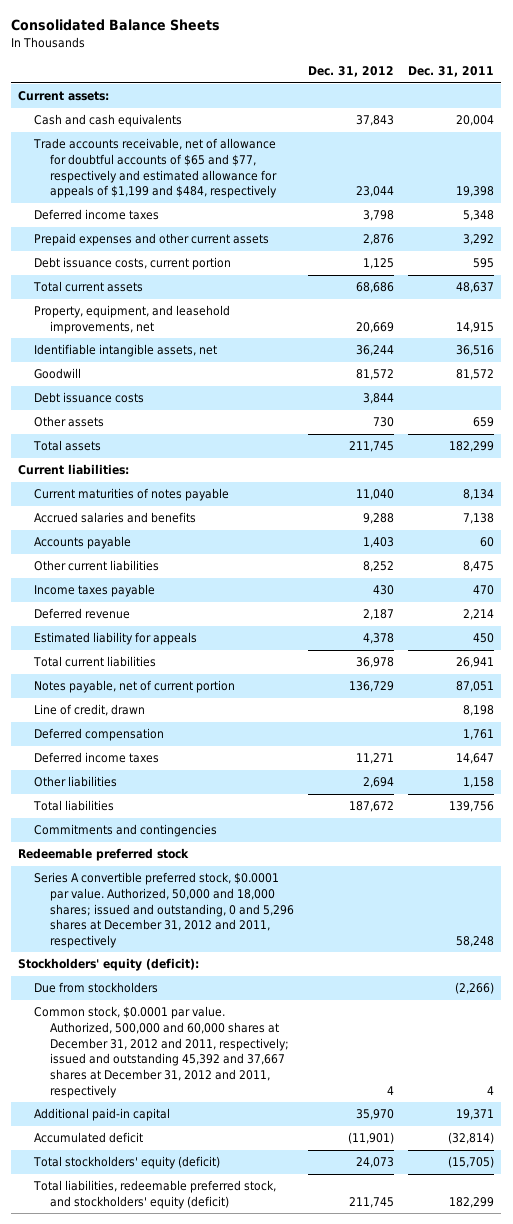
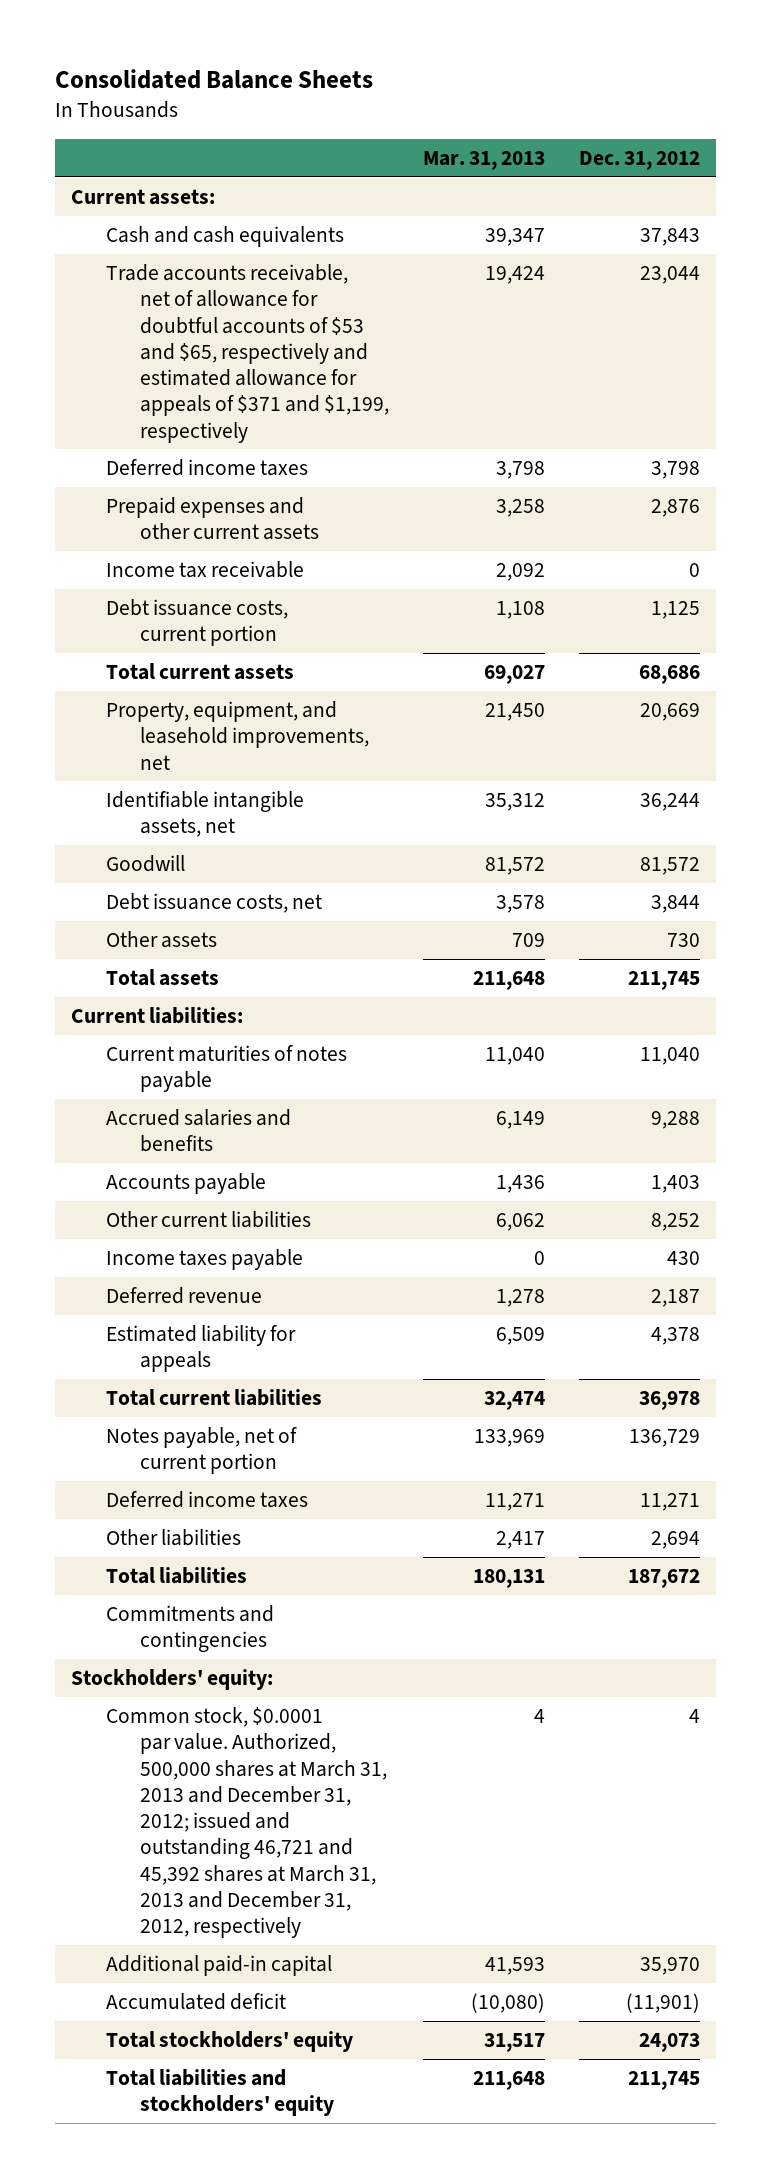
[408,66,495,78] Dec. 31, 2011 -> none
none -> [422,150,545,170] Mar. 31, 2013
[33,138,278,199] Trade accounts receivable, net of allowance for doubtful accounts of $65 and $77, respectively and estimated allowance for appeals of $1,199 and $484, respectively -> [105,264,389,443] Trade accounts receivable, net of allowance for doubtful accounts of $53 and $65, respectively and estimated allowance for appeals of $371 and $1,199, respectively
none -> [105,561,304,579] Income tax receivable
[34,392,145,404] Debt issuance costs -> [105,893,322,914] Debt issuance costs, net
[34,704,146,717] Line of credit, drawn -> none
[34,728,165,742] Deferred compensation -> none
[18,848,190,862] Redeemable preferred stock -> none
[34,872,295,949] Series A convertible preferred stock, $0.0001 par value. Authorized, 50,000 and 18,000 shares; issued and outstanding, 0 and 5,296 shares at December 31, 2012 and 2011, respectively -> none
[34,982,159,994] Due from stockholders -> none
[18,958,200,972] Stockholders' equity (deficit): -> [71,1669,274,1691] Stockholders' equity:
[34,1006,290,1098] Common stock, $0.0001 par value. Authorized, 500,000 and 60,000 shares at December 31, 2012 and 2011, respectively; issued and outstanding 45,392 and 37,667 shares at December 31, 2012 and 2011, respectively -> [105,1707,387,1939] Common stock, $0.0001 par value. Authorized, 500,000 shares at March 31, 2013 and December 31, 2012; issued and outstanding 46,721 and 45,392 shares at March 31, 2013 and December 31, 2012, respectively
[33,1156,221,1170] Total stockholders' equity (deficit) -> [105,2031,353,2053] Total stockholders' equity
[33,1180,277,1210] Total liabilities, redeemable preferred stock, and stockholders' equity (deficit) -> [105,2069,334,2117] Total liabilities and stockholders' equity

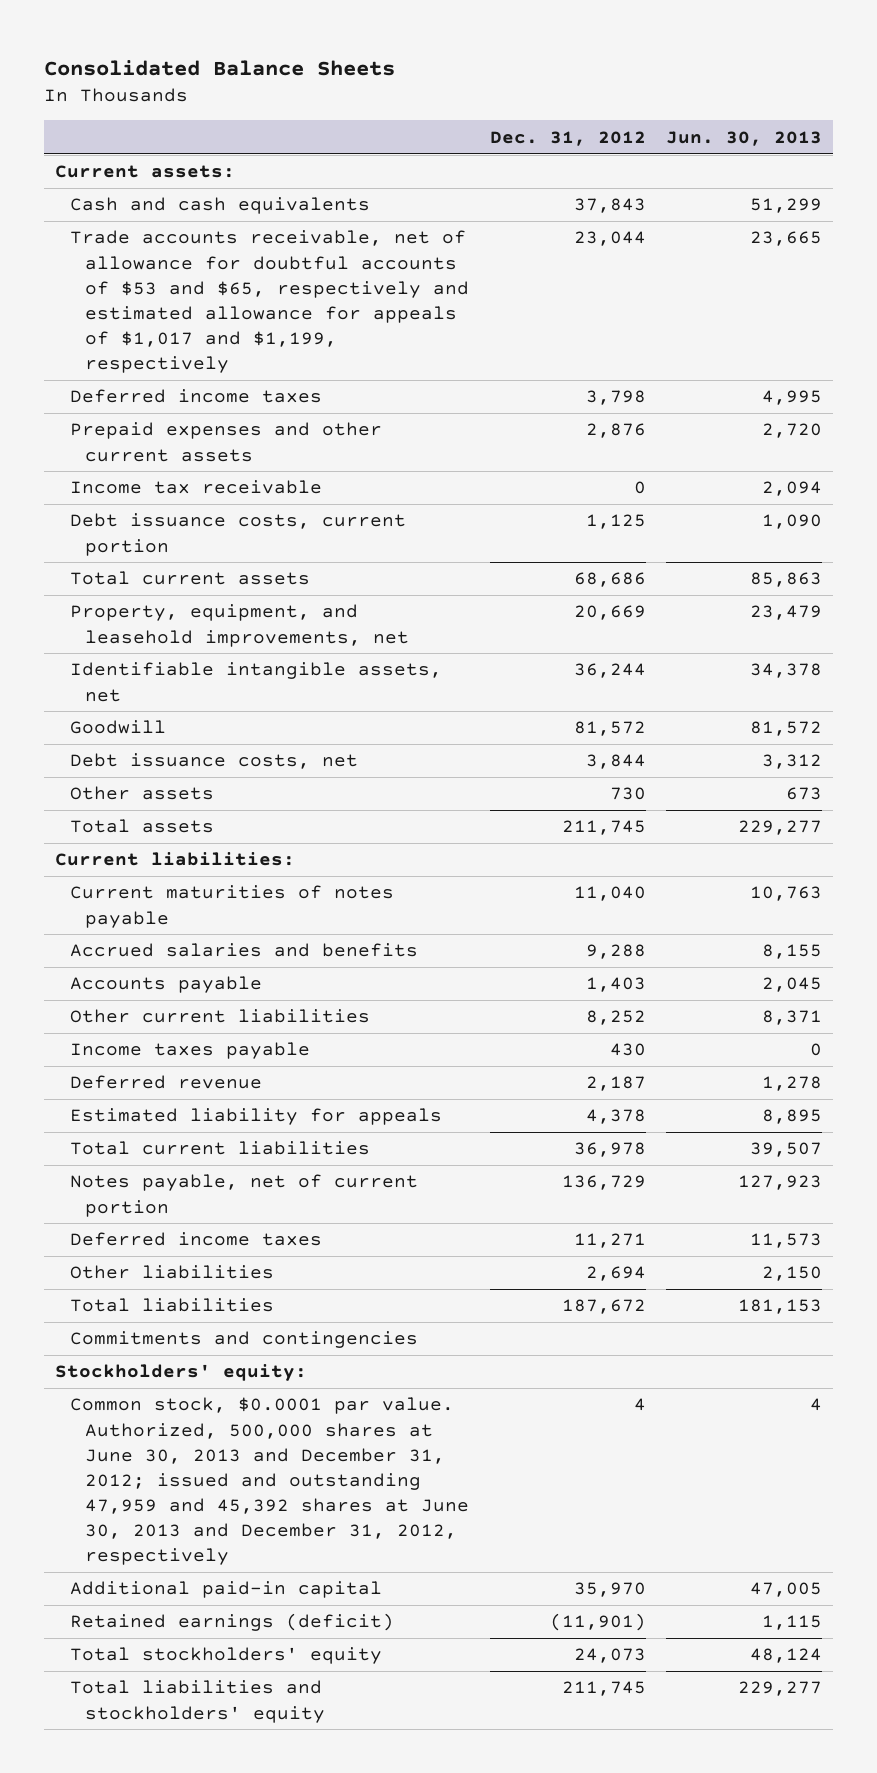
[422,150,545,170] Mar. 31, 2013 -> none
none -> [666,130,823,146] Jun. 30, 2013
[105,264,389,443] Trade accounts receivable, net of allowance for doubtful accounts of $53 and $65, respectively and estimated allowance for appeals of $371 and $1,199, respectively -> [70,230,470,374] Trade accounts receivable, net of allowance for doubtful accounts of $53 and $65, respectively and estimated allowance for appeals of $1,017 and $1,199, respectively
[105,1707,387,1939] Common stock, $0.0001 par value. Authorized, 500,000 shares at March 31, 2013 and December 31, 2012; issued and outstanding 46,721 and 45,392 shares at March 31, 2013 and December 31, 2012, respectively -> [70,1397,470,1566] Common stock, $0.0001 par value. Authorized, 500,000 shares at June 30, 2013 and December 31, 2012; issued and outstanding 47,959 and 45,392 shares at June 30, 2013 and December 31, 2012, respectively
[105,1993,286,2011] Accumulated deficit -> [70,1613,395,1632] Retained earnings (deficit)

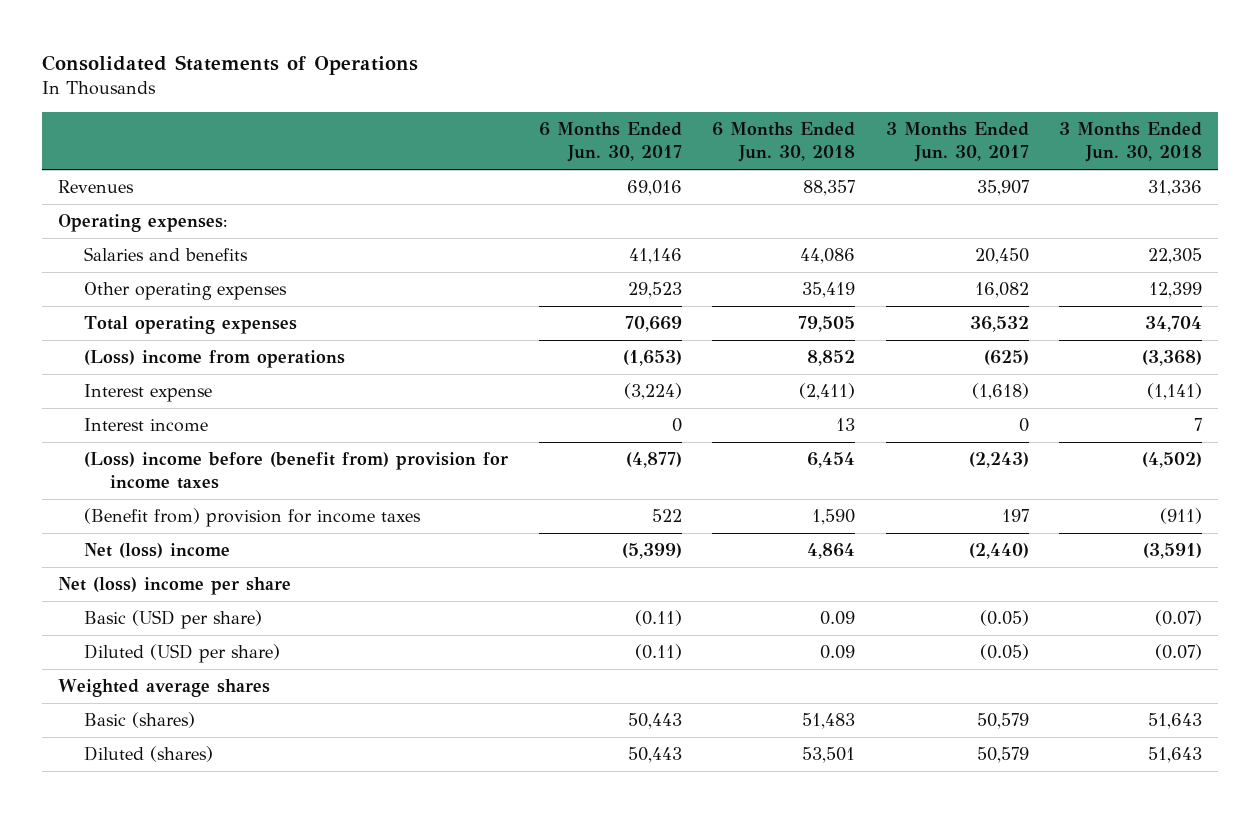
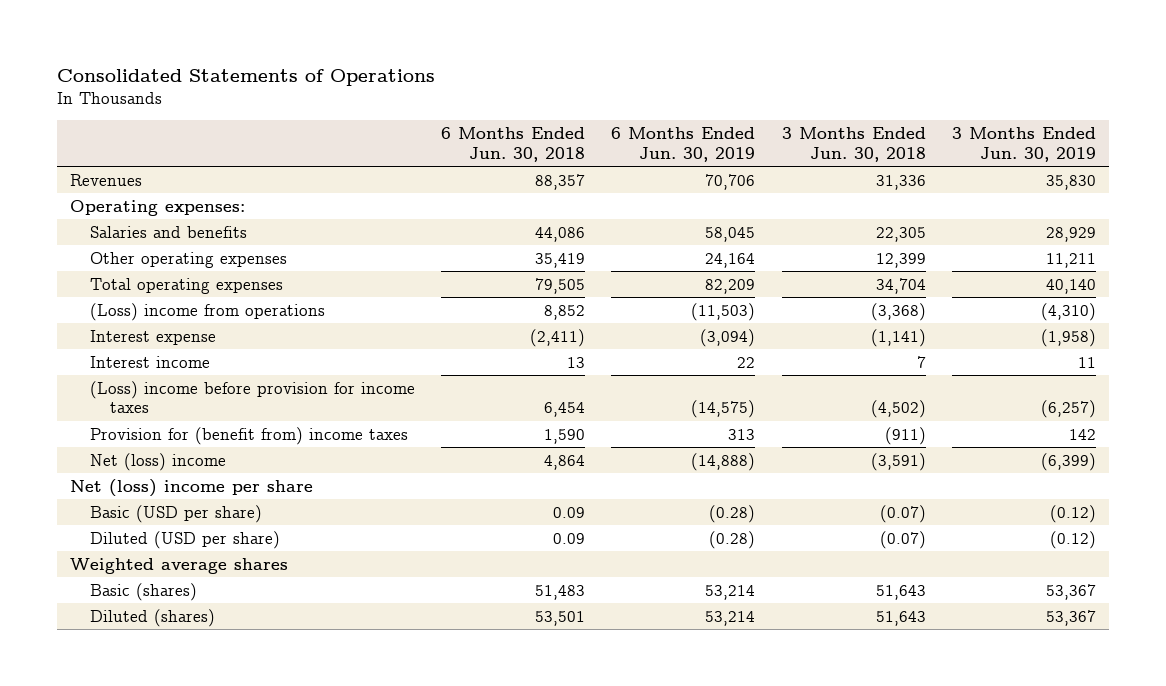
[538,122,682,163] 6 Months Ended Jun. 30, 2017 -> none
[885,122,1029,163] 3 Months Ended Jun. 30, 2017 -> none
none -> [611,127,756,162] 6 Months Ended Jun. 30, 2019
none -> [952,127,1097,162] 3 Months Ended Jun. 30, 2019
[83,452,508,490] (Loss) income before (benefit from) provision for income taxes -> [89,380,415,414] (Loss) income before provision for income taxes
[83,508,421,528] (Benefit from) provision for income taxes -> [89,426,408,445] Provision for (benefit from) income taxes

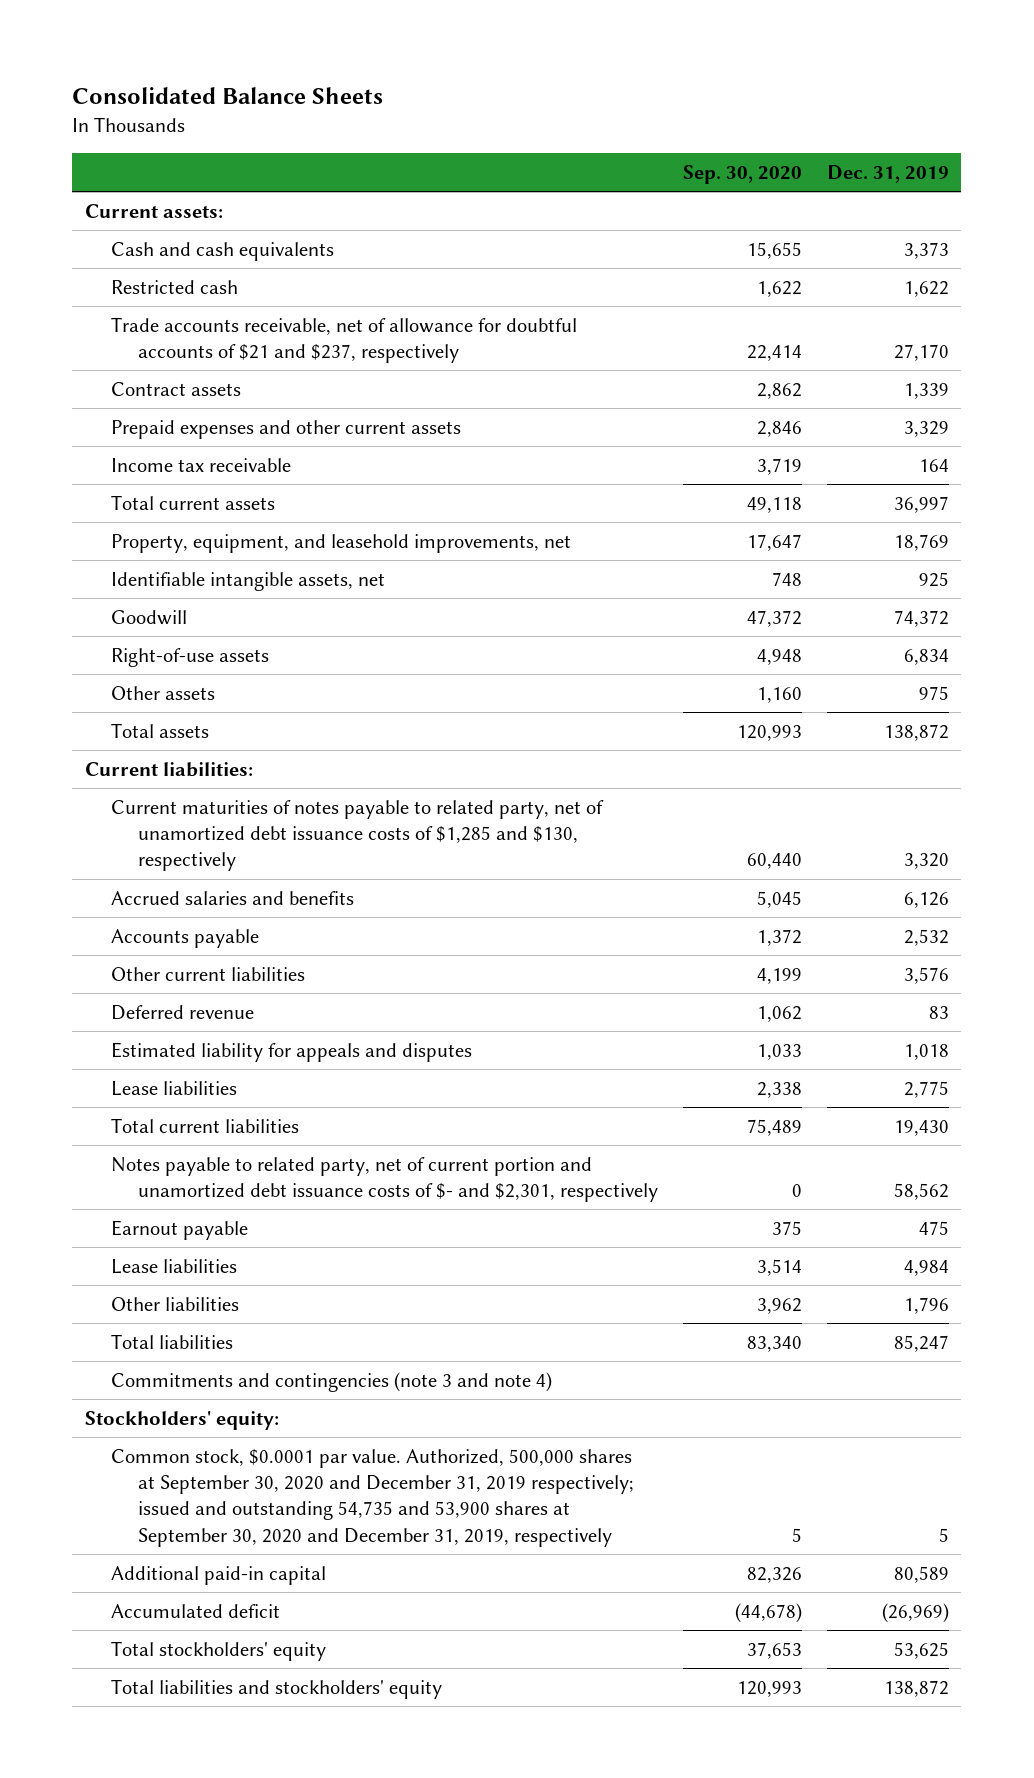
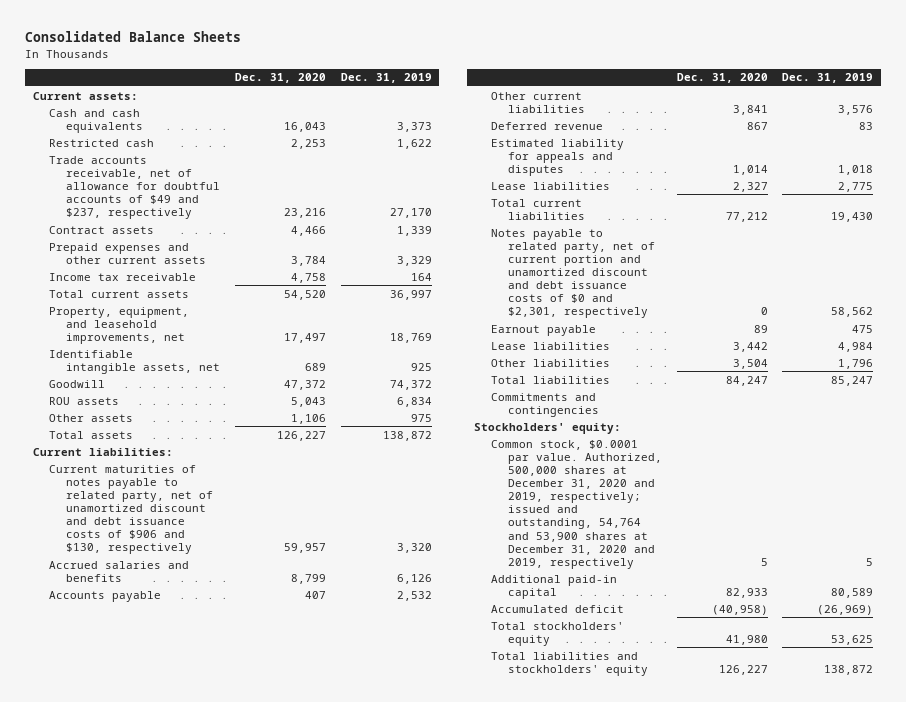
[683,164,803,184] Sep. 30, 2020 -> none
none -> [234,73,326,84] Dec. 31, 2020
[111,316,578,364] Trade accounts receivable, net of allowance for doubtful accounts of $21 and $237, respectively -> [49,155,221,220] Trade accounts receivable, net of allowance for doubtful accounts of $49 and $237, respectively
[111,647,270,667] Right-of-use assets -> [49,396,120,405] ROU assets
[111,799,605,872] Current maturities of notes payable to related party, net of unamortized debt issuance costs of $1,285 and $130, respectively -> [49,464,214,555] Current maturities of notes payable to related party, net of unamortized discount and debt issuance costs of $906 and $130, respectively
[111,1156,659,1203] Notes payable to related party, net of current portion and unamortized debt issuance costs of $- and $2,301, respectively -> [491,228,655,319] Notes payable to related party, net of current portion and unamortized discount and debt issuance costs of $0 and $2,301, respectively
[111,1371,553,1392] Commitments and contingencies (note 3 and note 4) -> [491,392,599,417] Commitments and contingencies
[111,1448,635,1547] Common stock, $0.0001 par value. Authorized, 500,000 shares at September 30, 2020 and December 31, 2019 respectively; issued and outstanding 54,735 and 53,900 shares at September 30, 2020 and December 31, 2019, respectively -> [491,439,662,569] Common stock, $0.0001 par value. Authorized, 500,000 shares at December 31, 2020 and 2019, respectively; issued and outstanding, 54,764 and 53,900 shares at December 31, 2020 and 2019, respectively

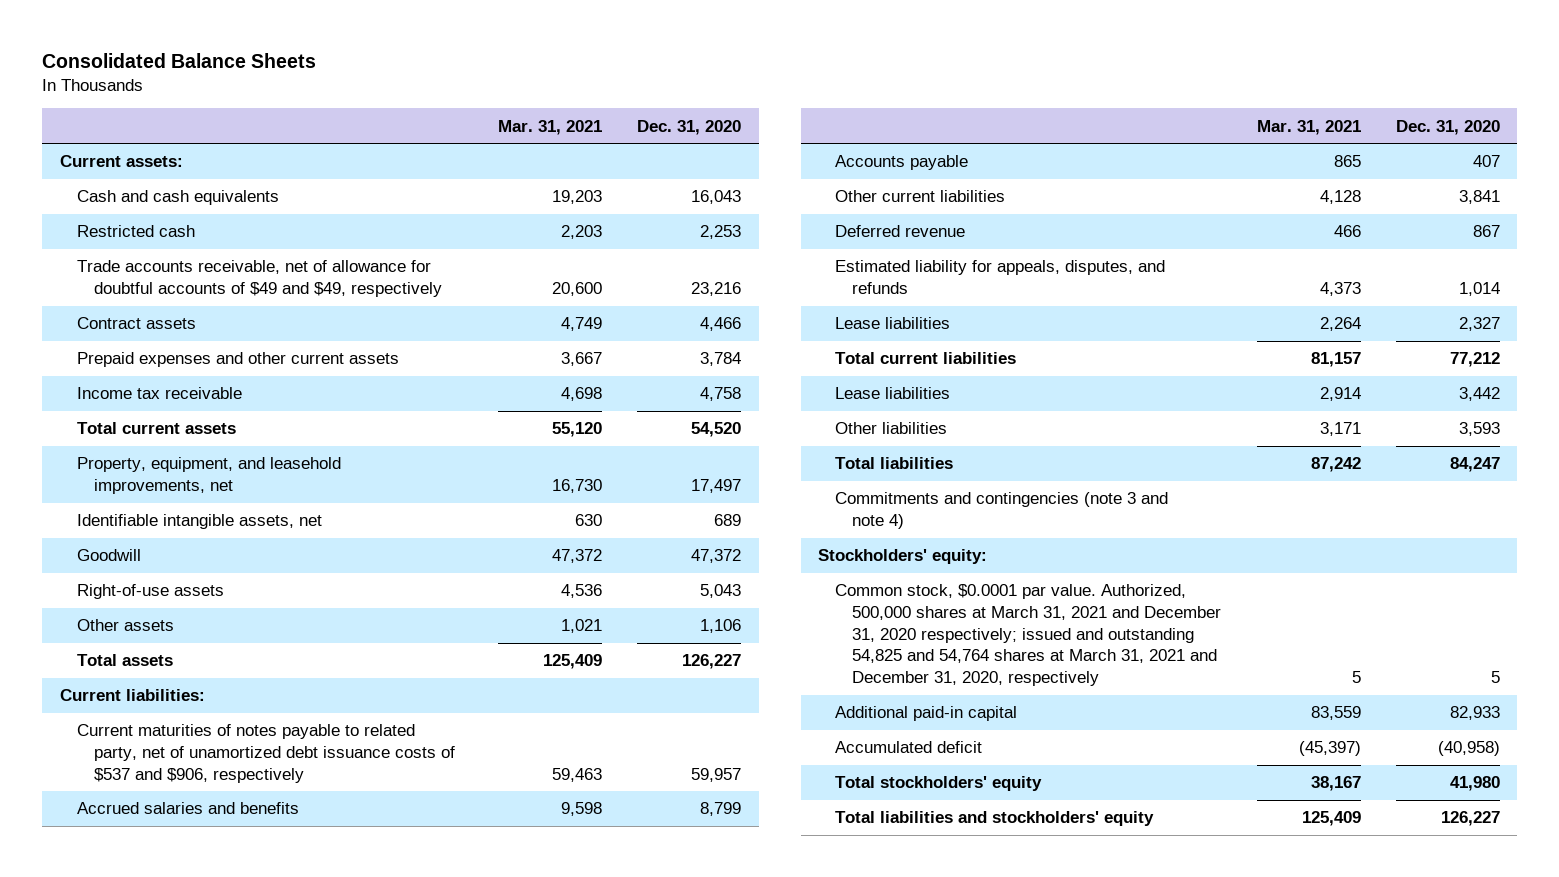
[340,73,432,84] Dec. 31, 2019 -> none
none -> [497,119,602,135] Mar. 31, 2021
[49,155,221,220] Trade accounts receivable, net of allowance for doubtful accounts of $49 and $237, respectively -> [76,260,442,298] Trade accounts receivable, net of allowance for doubtful accounts of $49 and $49, respectively
[49,396,120,405] ROU assets -> [76,584,224,600] Right-of-use assets
[49,464,214,555] Current maturities of notes payable to related party, net of unamortized discount and debt issuance costs of $906 and $130, respectively -> [76,724,455,783] Current maturities of notes payable to related party, net of unamortized debt issuance costs of $537 and $906, respectively
[491,138,625,176] Estimated liability for appeals and disputes -> [835,260,1166,295] Estimated liability for appeals, disputes, and refunds
[491,228,655,319] Notes payable to related party, net of current portion and unamortized discount and debt issuance costs of $0 and $2,301, respectively -> none
[491,324,597,336] Earnout payable -> none
[732,358,768,369] 3,504 -> [1458,422,1500,437] 3,593
[491,392,599,417] Commitments and contingencies -> [835,492,1169,530] Commitments and contingencies (note 3 and note 4)
[491,439,662,569] Common stock, $0.0001 par value. Authorized, 500,000 shares at December 31, 2020 and 2019, respectively; issued and outstanding, 54,764 and 53,900 shares at December 31, 2020 and 2019, respectively -> [835,584,1222,687] Common stock, $0.0001 par value. Authorized, 500,000 shares at March 31, 2021 and December 31, 2020 respectively; issued and outstanding 54,825 and 54,764 shares at March 31, 2021 and December 31, 2020, respectively

